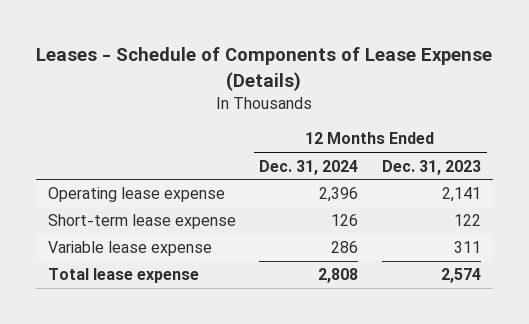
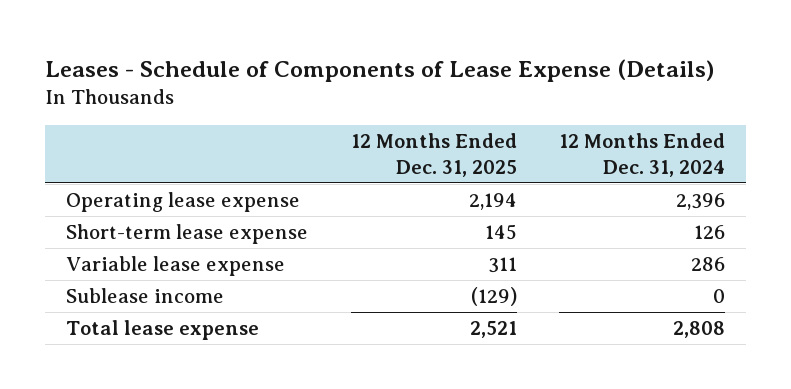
[381,159,481,175] Dec. 31, 2023 -> none
none -> [350,132,517,177] 12 Months Ended Dec. 31, 2025
none -> [66,287,225,303] Sublease income

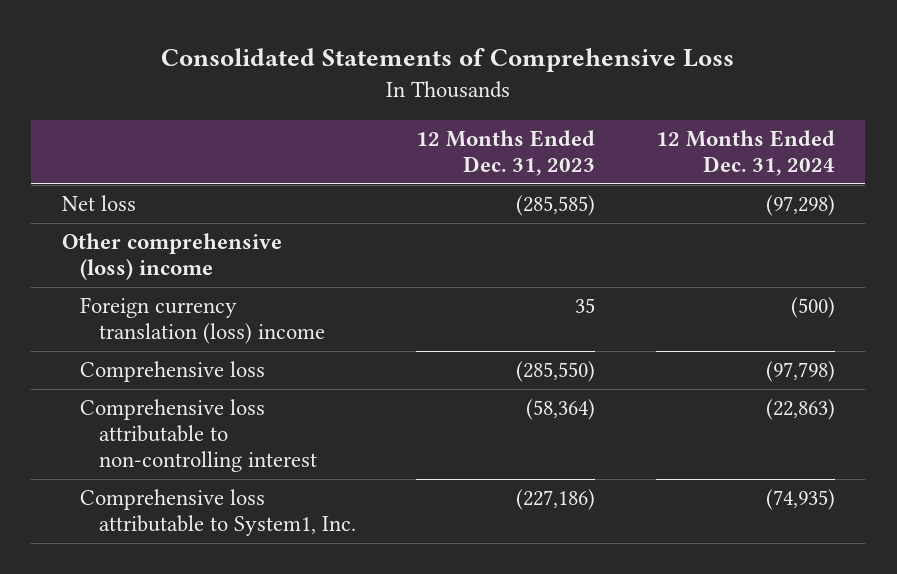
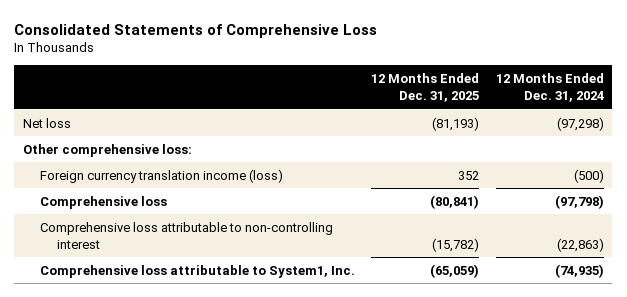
[416,129,596,177] 12 Months Ended Dec. 31, 2023 -> none
none -> [371,73,480,103] 12 Months Ended Dec. 31, 2025
[61,233,282,281] Other comprehensive (loss) income -> [22,143,192,157] Other comprehensive loss:
[80,297,325,345] Foreign currency translation (loss) income -> [39,168,283,183] Foreign currency translation income (loss)

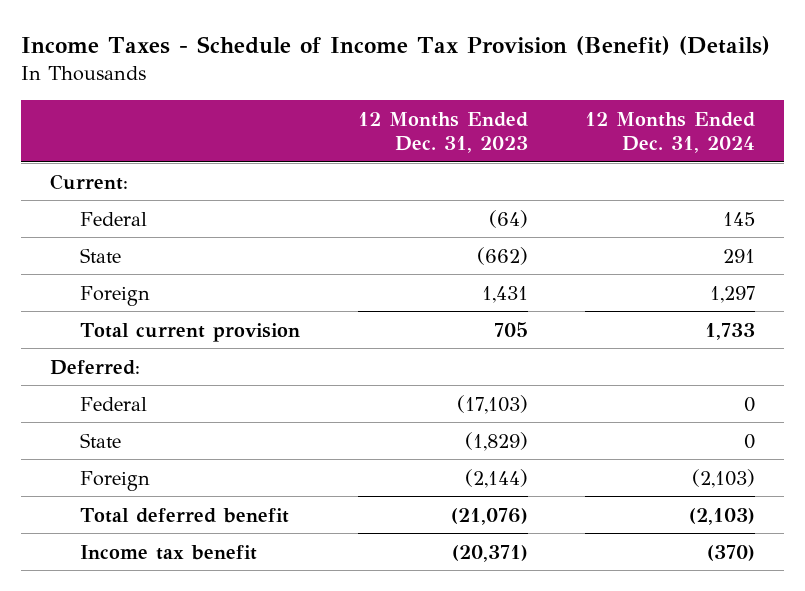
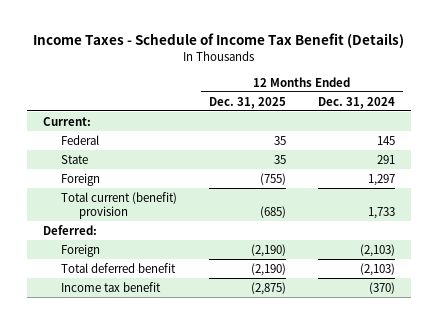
[21,35,771,55] Income Taxes - Schedule of Income Tax Provision (Benefit) (Details) -> [33,33,405,49] Income Taxes - Schedule of Income Tax Benefit (Details)
[357,111,528,154] 12 Months Ended Dec. 31, 2023 -> none
none -> [209,96,287,109] Dec. 31, 2025
[80,322,301,342] Total current provision -> [61,191,178,219] Total current (benefit) provision
[80,396,148,411] Federal -> none
[80,432,122,448] State -> none

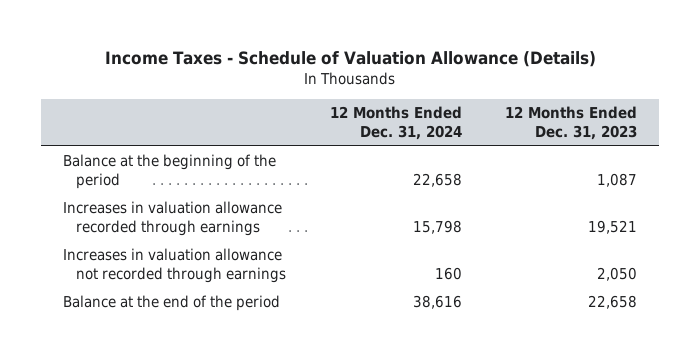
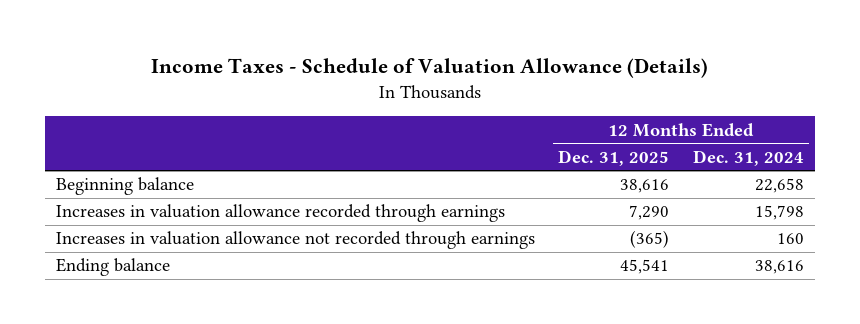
[505,106,638,141] 12 Months Ended Dec. 31, 2023 -> none
none -> [558,149,670,166] Dec. 31, 2025
[63,154,277,190] Balance at the beginning of the period -> [56,177,195,196] Beginning balance
[63,295,281,312] Balance at the end of the period -> [56,258,171,277] Ending balance

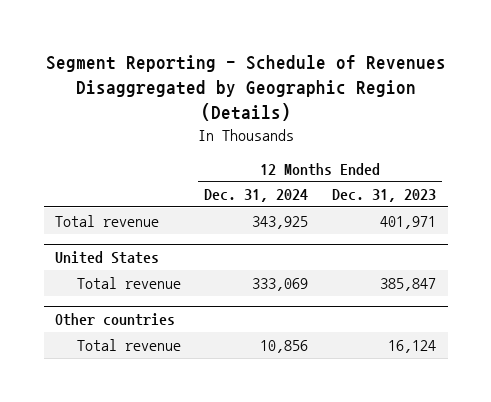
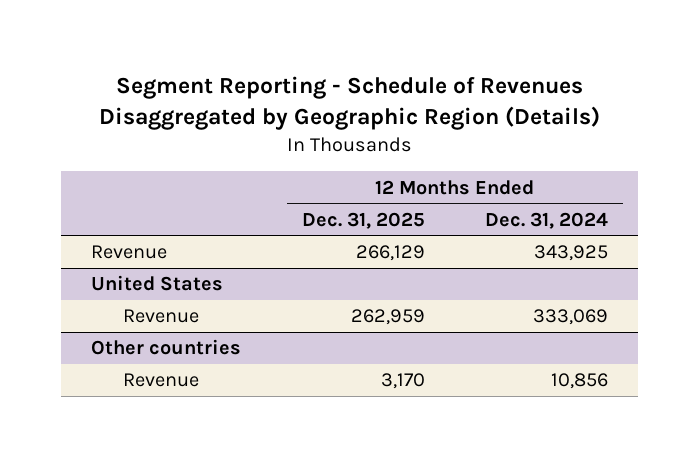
[331,189,436,203] Dec. 31, 2023 -> none
none -> [301,211,425,229] Dec. 31, 2025
[55,214,160,227] Total revenue -> [91,245,168,260] Revenue
[76,276,181,289] Total revenue -> [122,309,199,324] Revenue
[76,338,181,351] Total revenue -> [122,373,199,388] Revenue

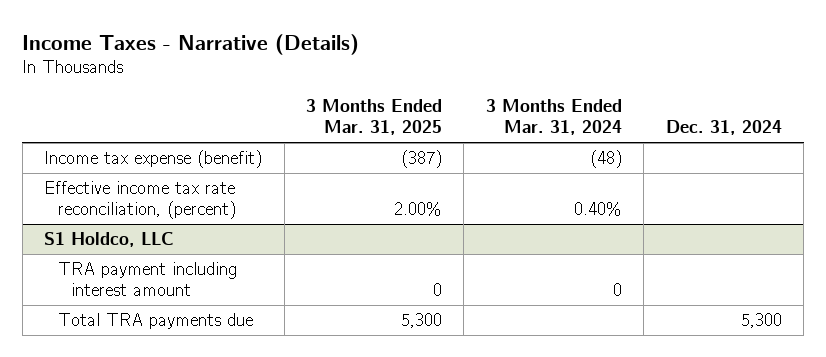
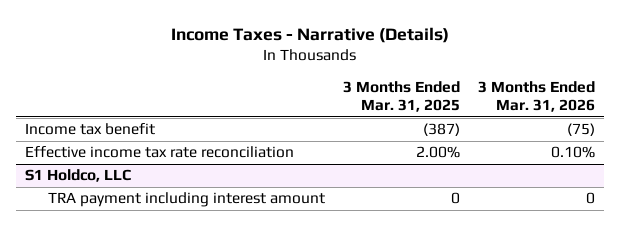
[485,99,622,136] 3 Months Ended Mar. 31, 2024 -> none
[665,120,782,136] Dec. 31, 2024 -> none
none -> [478,81,596,113] 3 Months Ended Mar. 31, 2026
[44,150,263,169] Income tax expense (benefit) -> [24,123,155,136] Income tax benefit
[44,181,236,220] Effective income tax rate reconciliation, (percent) -> [24,146,294,159] Effective income tax rate reconciliation
[57,313,253,330] Total TRA payments due -> none

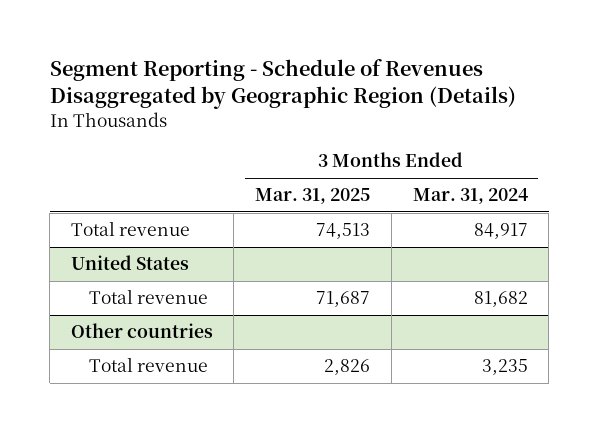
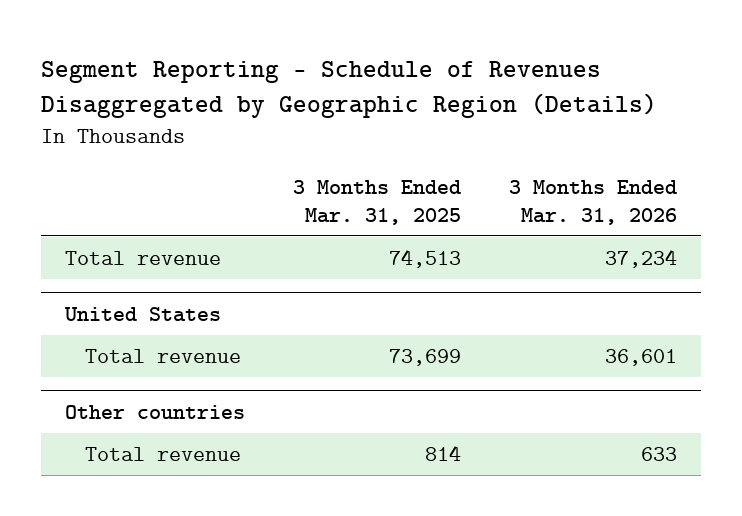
[412,188,528,205] Mar. 31, 2024 -> none
none -> [508,179,677,225] 3 Months Ended Mar. 31, 2026
[316,291,371,308] 71,687 -> [389,349,462,367] 73,699
[324,359,371,376] 2,826 -> [425,445,462,462] 814

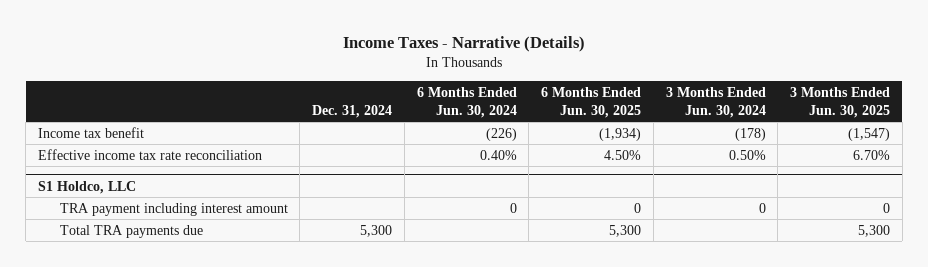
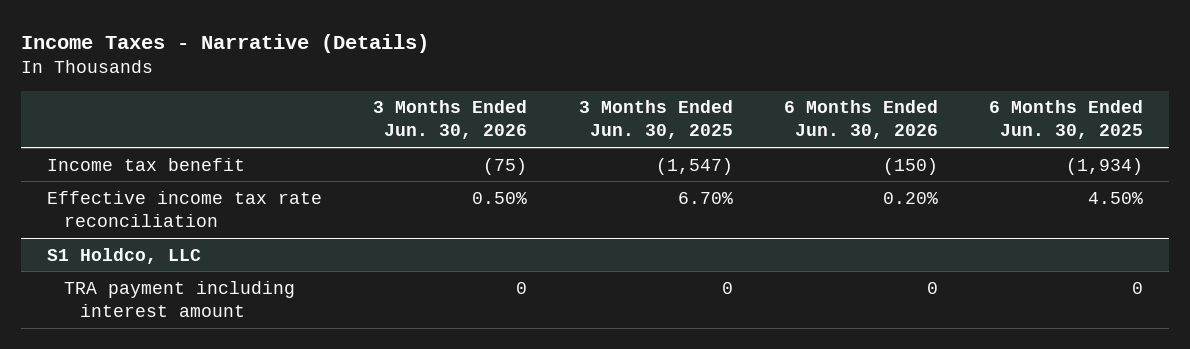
[312,104,393,118] Dec. 31, 2024 -> none
[416,87,517,118] 6 Months Ended Jun. 30, 2024 -> none
[665,87,766,118] 3 Months Ended Jun. 30, 2024 -> none
none -> [373,100,528,140] 3 Months Ended Jun. 30, 2026
none -> [783,100,938,140] 6 Months Ended Jun. 30, 2026
[59,224,203,238] Total TRA payments due -> none

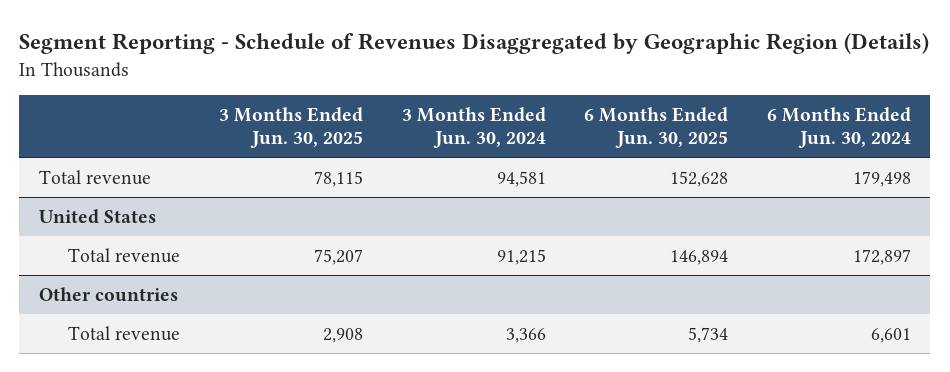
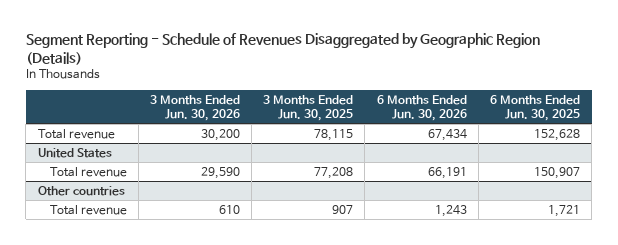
[401,106,546,149] 3 Months Ended Jun. 30, 2024 -> none
[766,106,911,149] 6 Months Ended Jun. 30, 2024 -> none
none -> [149,95,240,122] 3 Months Ended Jun. 30, 2026
none -> [376,95,467,122] 6 Months Ended Jun. 30, 2026
[313,248,363,265] 75,207 -> [314,166,354,179] 77,208
[670,249,729,265] 146,894 -> [533,166,580,179] 150,907
[322,327,363,343] 2,908 -> [332,204,354,214] 907
[688,326,729,343] 5,734 -> [547,204,580,217] 1,721

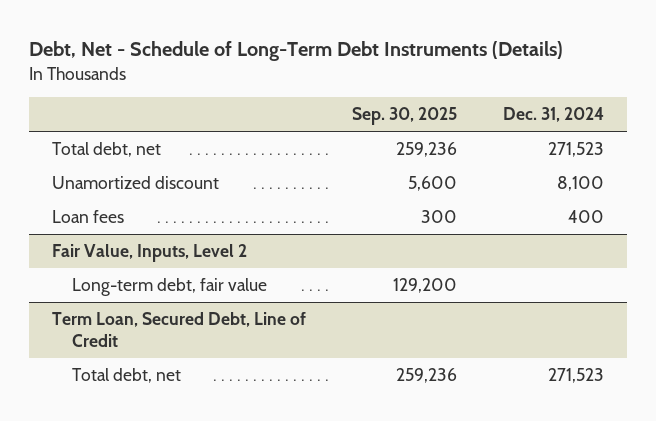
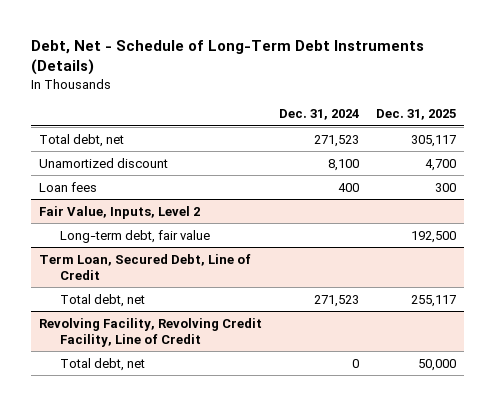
[351,107,457,126] Sep. 30, 2025 -> none
none -> [375,109,456,121] Dec. 31, 2025
none -> [39,317,263,347] Revolving Facility, Revolving Credit Facility, Line of Credit
none -> [59,357,145,371] Total debt, net

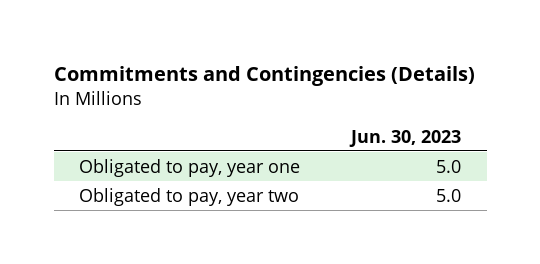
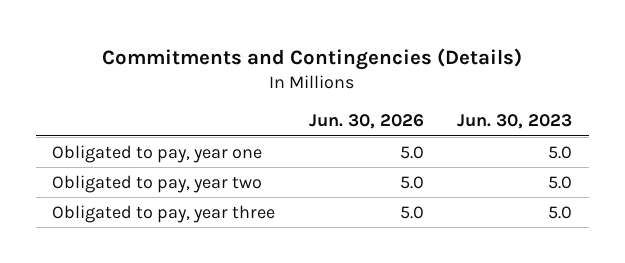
none -> [308,114,424,130] Jun. 30, 2026
none -> [52,204,276,223] Obligated to pay, year three

